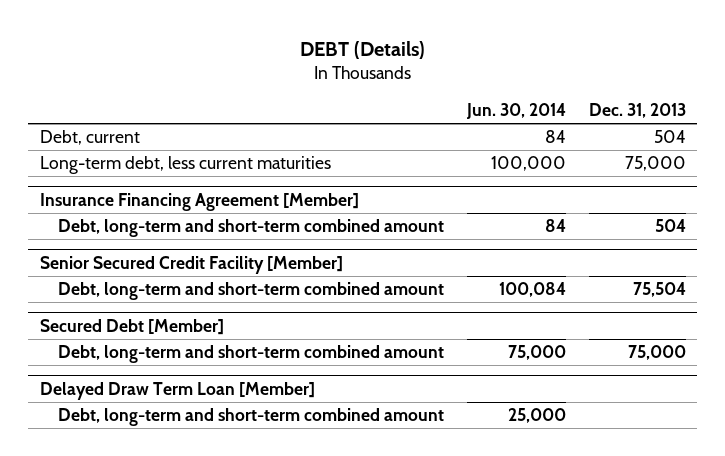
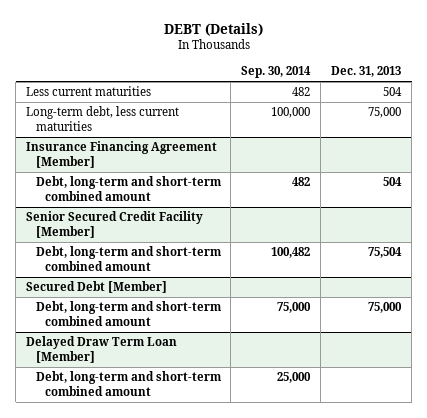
[465,103,566,120] Jun. 30, 2014 -> none
none -> [241,66,312,79] Sep. 30, 2014
[39,130,140,146] Debt, current -> [26,86,152,97] Less current maturities

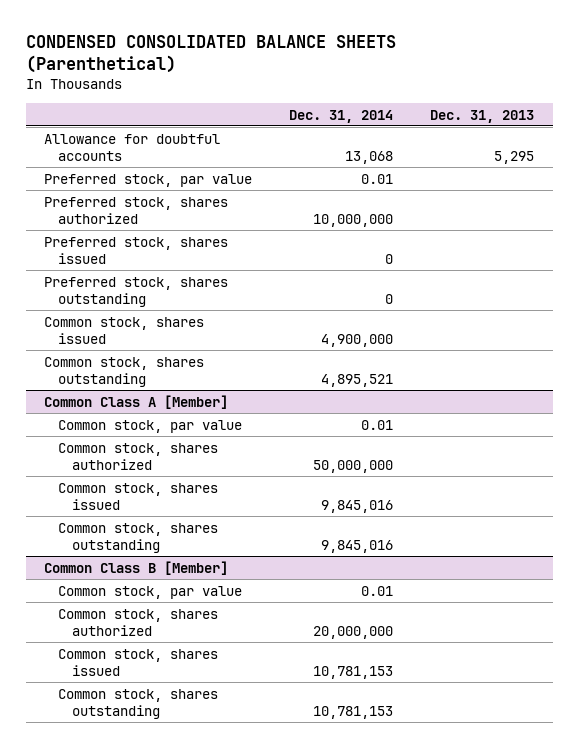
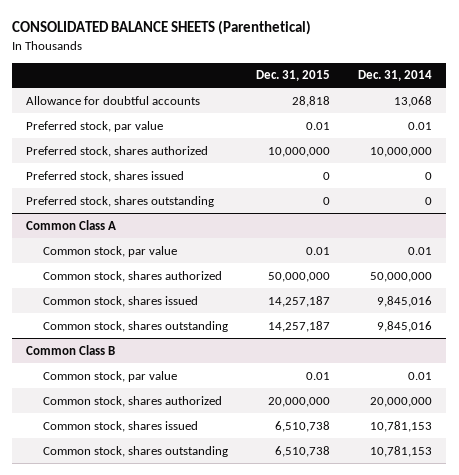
[25,34,396,73] CONDENSED CONSOLIDATED BALANCE SHEETS (Parenthetical) -> [12,20,312,36] CONSOLIDATED BALANCE SHEETS (Parenthetical)
[430,109,535,123] Dec. 31, 2013 -> none
none -> [256,70,331,82] Dec. 31, 2015
[44,316,205,344] Common stock, shares issued -> none
[44,356,205,387] Common stock, shares outstanding -> none
[44,394,229,409] Common Class A [Member] -> [26,219,117,230] Common Class A
[44,560,229,575] Common Class B [Member] -> [26,344,116,355] Common Class B

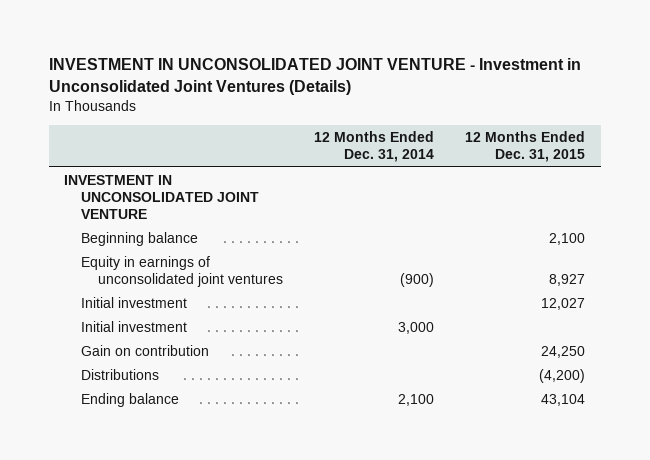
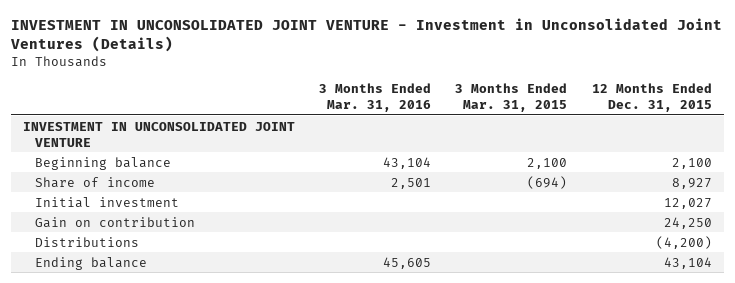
[314,131,435,163] 12 Months Ended Dec. 31, 2014 -> none
none -> [319,82,432,112] 3 Months Ended Mar. 31, 2016
none -> [455,82,568,112] 3 Months Ended Mar. 31, 2015
[81,256,284,288] Equity in earnings of unconsolidated joint ventures -> [34,176,155,188] Share of income
[81,321,188,333] Initial investment -> none

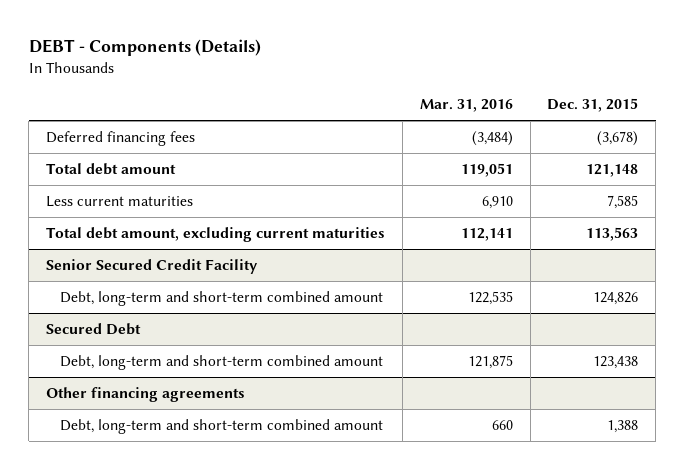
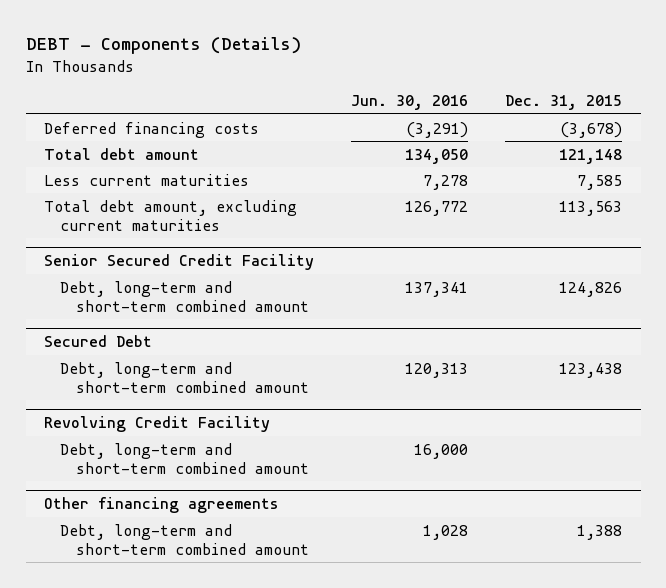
[419,99,513,113] Mar. 31, 2016 -> none
none -> [351,95,469,111] Jun. 30, 2016
[45,130,195,146] Deferred financing fees -> [44,121,260,138] Deferred financing costs
none -> [44,416,271,433] Revolving Credit Facility
none -> [60,442,310,474] Debt, long-term and short-term combined amount

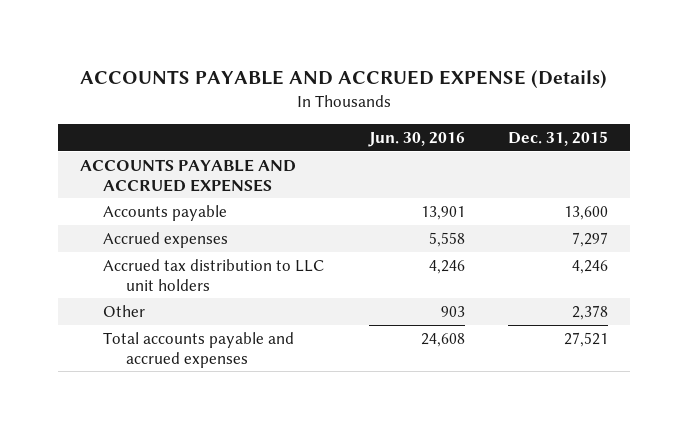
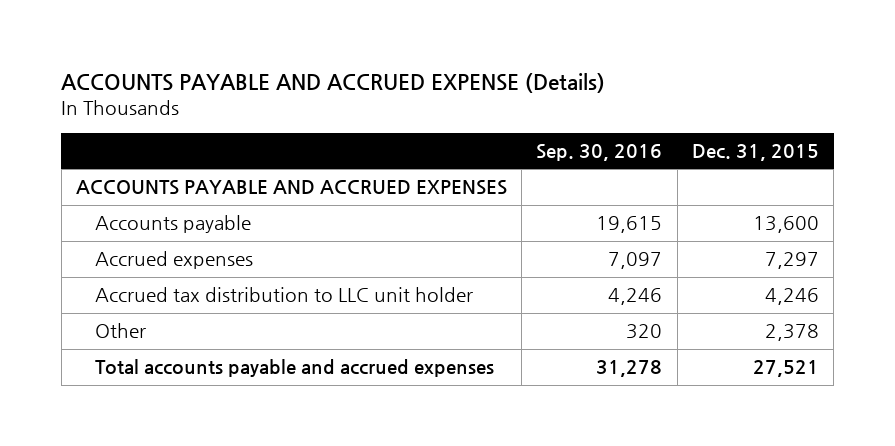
[367,131,465,147] Jun. 30, 2016 -> none
none -> [536,143,663,161] Sep. 30, 2016
[103,258,326,291] Accrued tax distribution to LLC unit holders -> [95,287,474,303] Accrued tax distribution to LLC unit holder

